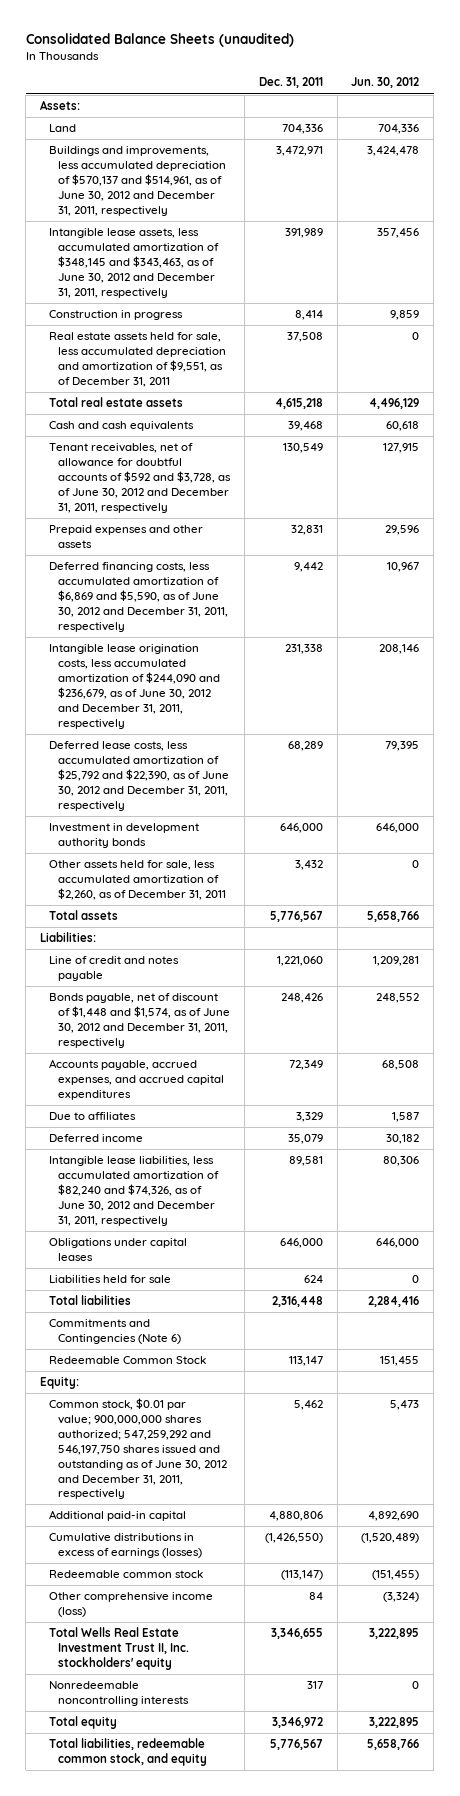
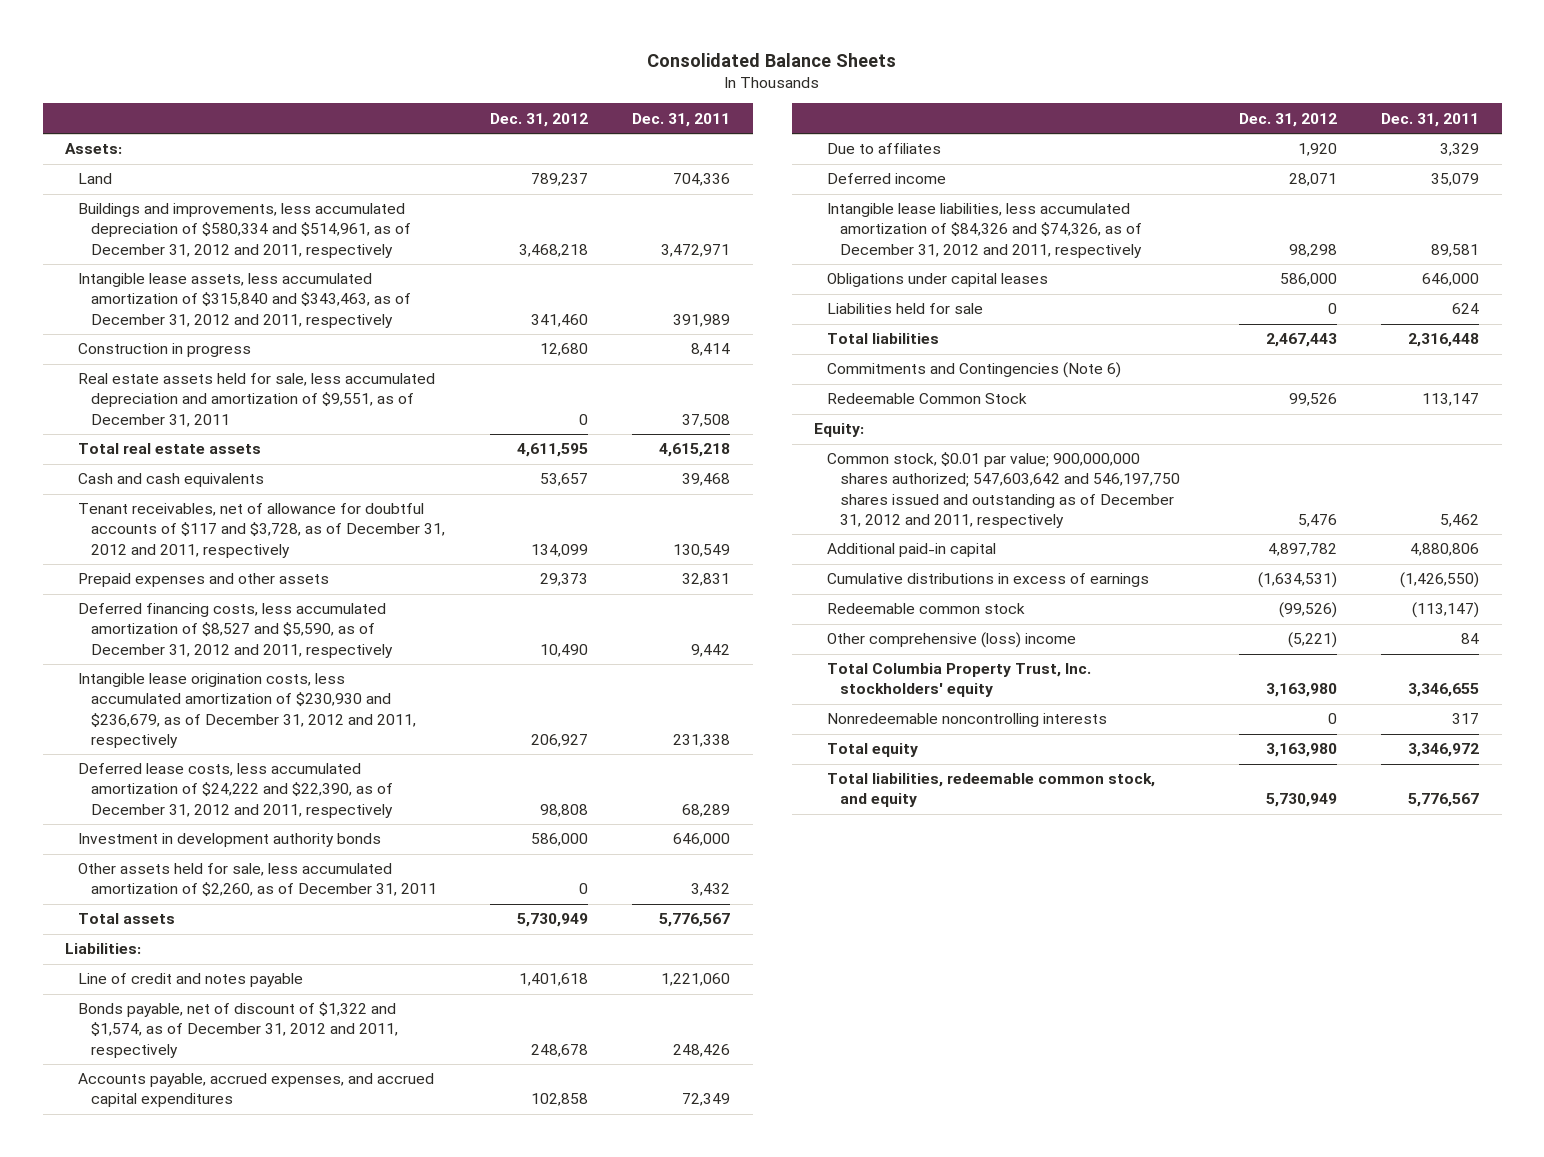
[25,32,294,47] Consolidated Balance Sheets (unaudited) -> [647,52,897,67] Consolidated Balance Sheets
[351,77,420,89] Jun. 30, 2012 -> none
none -> [489,112,588,127] Dec. 31, 2012
[49,146,227,216] Buildings and improvements, less accumulated depreciation of $570,137 and $514,961, as of June 30, 2012 and December 31, 2011, respectively -> [77,203,411,258] Buildings and improvements, less accumulated depreciation of $580,334 and $514,961, as of December 31, 2012 and 2011, respectively
[49,228,220,298] Intangible lease assets, less accumulated amortization of $348,145 and $343,463, as of June 30, 2012 and December 31, 2011, respectively -> [77,273,411,328] Intangible lease assets, less accumulated amortization of $315,840 and $343,463, as of December 31, 2012 and 2011, respectively
[49,443,232,513] Tenant receivables, net of allowance for doubtful accounts of $592 and $3,728, as of June 30, 2012 and December 31, 2011, respectively -> [77,503,445,558] Tenant receivables, net of allowance for doubtful accounts of $117 and $3,728, as of December 31, 2012 and 2011, respectively
[49,562,229,632] Deferred financing costs, less accumulated amortization of $6,869 and $5,590, as of June 30, 2012 and December 31, 2011, respectively -> [77,603,393,658] Deferred financing costs, less accumulated amortization of $8,527 and $5,590, as of December 31, 2012 and 2011, respectively
[49,644,221,729] Intangible lease origination costs, less accumulated amortization of $244,090 and $236,679, as of June 30, 2012 and December 31, 2011, respectively -> [77,673,416,748] Intangible lease origination costs, less accumulated amortization of $230,930 and $236,679, as of December 31, 2012 and 2011, respectively
[49,741,230,811] Deferred lease costs, less accumulated amortization of $25,792 and $22,390, as of June 30, 2012 and December 31, 2011, respectively -> [77,763,393,818] Deferred lease costs, less accumulated amortization of $24,222 and $22,390, as of December 31, 2012 and 2011, respectively
[49,993,231,1048] Bonds payable, net of discount of $1,448 and $1,574, as of June 30, 2012 and December 31, 2011, respectively -> [77,1002,398,1058] Bonds payable, net of discount of $1,322 and $1,574, as of December 31, 2012 and 2011, respectively
[49,1156,220,1226] Intangible lease liabilities, less accumulated amortization of $82,240 and $74,326, as of June 30, 2012 and December 31, 2011, respectively -> [826,203,1142,258] Intangible lease liabilities, less accumulated amortization of $84,326 and $74,326, as of December 31, 2012 and 2011, respectively
[49,1398,228,1500] Common stock, $0.01 par value; 900,000,000 shares authorized; 547,259,292 and 546,197,750 shares issued and outstanding as of June 30, 2012 and December 31, 2011, respectively -> [826,452,1180,528] Common stock, $0.01 par value; 900,000,000 shares authorized; 547,603,642 and 546,197,750 shares issued and outstanding as of December 31, 2012 and 2011, respectively
[49,1533,203,1559] Cumulative distributions in excess of earnings (losses) -> [826,573,1149,588] Cumulative distributions in excess of earnings
[49,1592,214,1618] Other comprehensive income (loss) -> [826,632,1076,649] Other comprehensive (loss) income
[49,1627,190,1671] Total Wells Real Estate Investment Trust II, Inc. stockholders' equity -> [826,663,1091,698] Total Columbia Property Trust, Inc. stockholders' equity

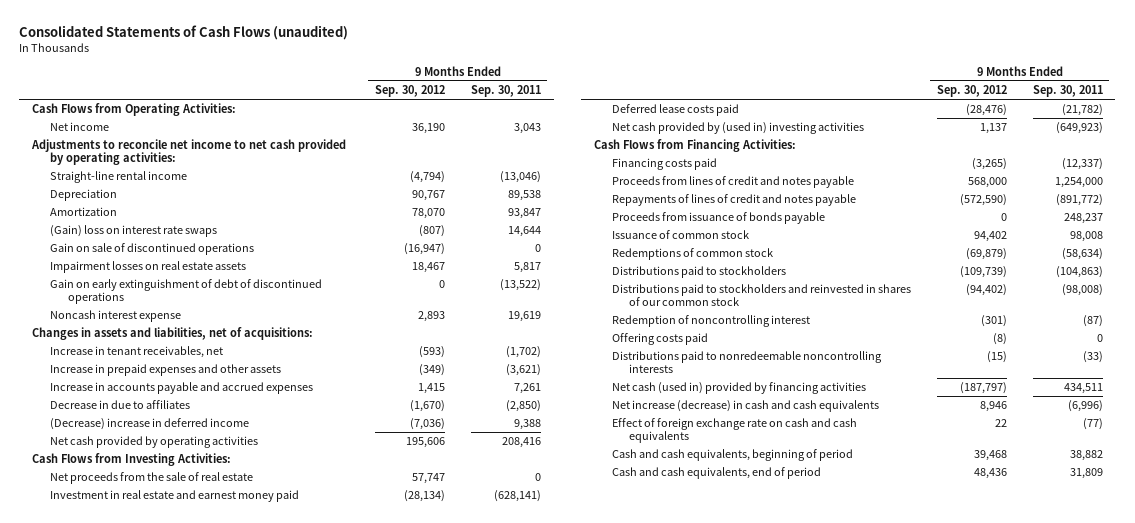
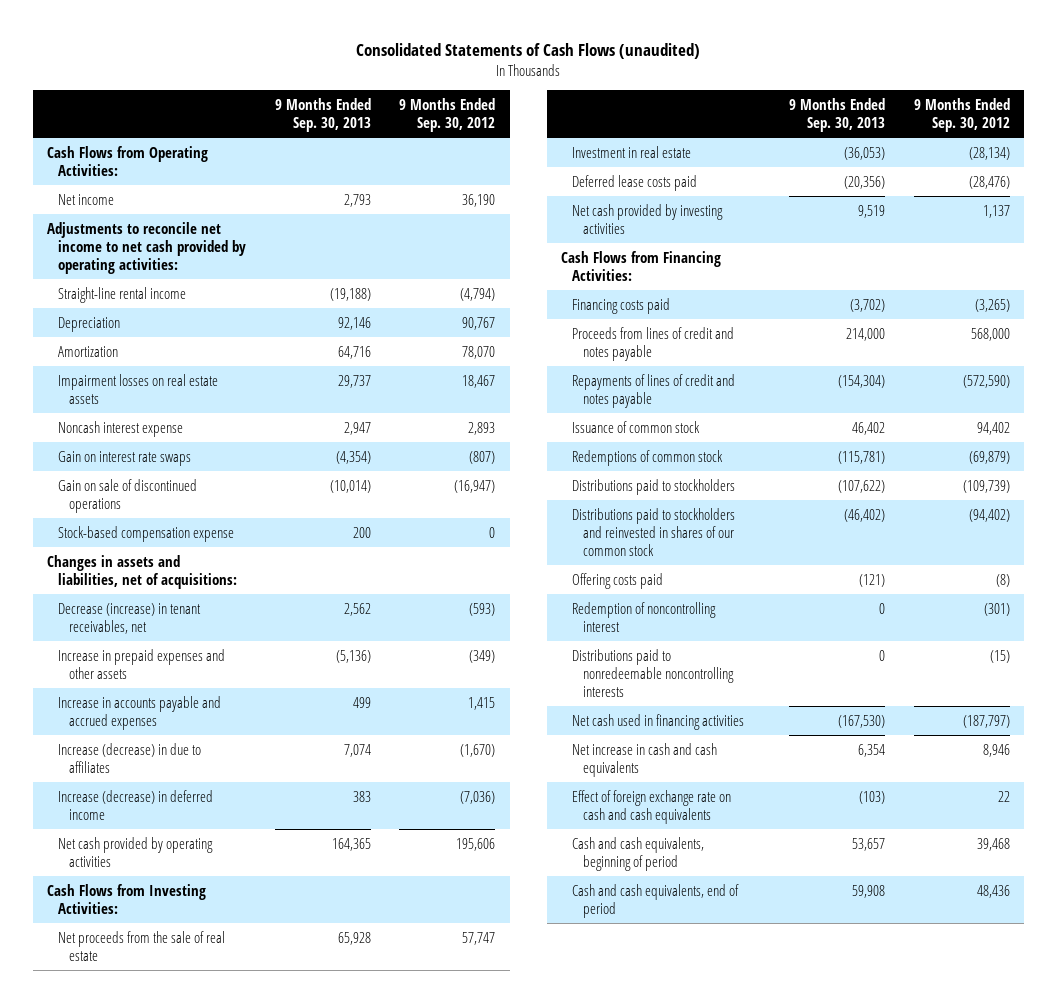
[470,85,541,98] Sep. 30, 2011 -> none
none -> [274,98,371,133] 9 Months Ended Sep. 30, 2013
[49,225,217,238] (Gain) loss on interest rate swaps -> none
[49,279,322,305] Gain on early extinguishment of debt of discontinued operations -> none
none -> [57,450,191,466] Gain on interest rate swaps
[49,243,254,256] Gain on sale of discontinued operations -> [57,478,197,513] Gain on sale of discontinued operations
none -> [57,525,234,542] Stock-based compensation expense
[49,346,223,359] Increase in tenant receivables, net -> [57,602,201,634] Decrease (increase) in tenant receivables, net
[49,400,190,410] Decrease in due to affiliates -> [57,742,201,773] Increase (decrease) in due to affiliates
[49,418,249,431] (Decrease) increase in deferred income -> [57,789,213,820] Increase (decrease) in deferred income
[49,490,299,503] Investment in real estate and earnest money paid -> [572,145,692,158] Investment in real estate
[611,122,864,135] Net cash provided by (used in) investing activities -> [572,203,724,234] Net cash provided by investing activities
[611,212,825,225] Proceeds from issuance of bonds payable -> none
[611,315,810,328] Redemption of noncontrolling interest -> [572,601,717,632] Redemption of noncontrolling interest
[611,382,866,395] Net cash (used in) provided by financing activities -> [572,713,745,730] Net cash used in financing activities
[611,400,879,413] Net increase (decrease) in cash and cash equivalents -> [572,742,718,777] Net increase in cash and cash equivalents

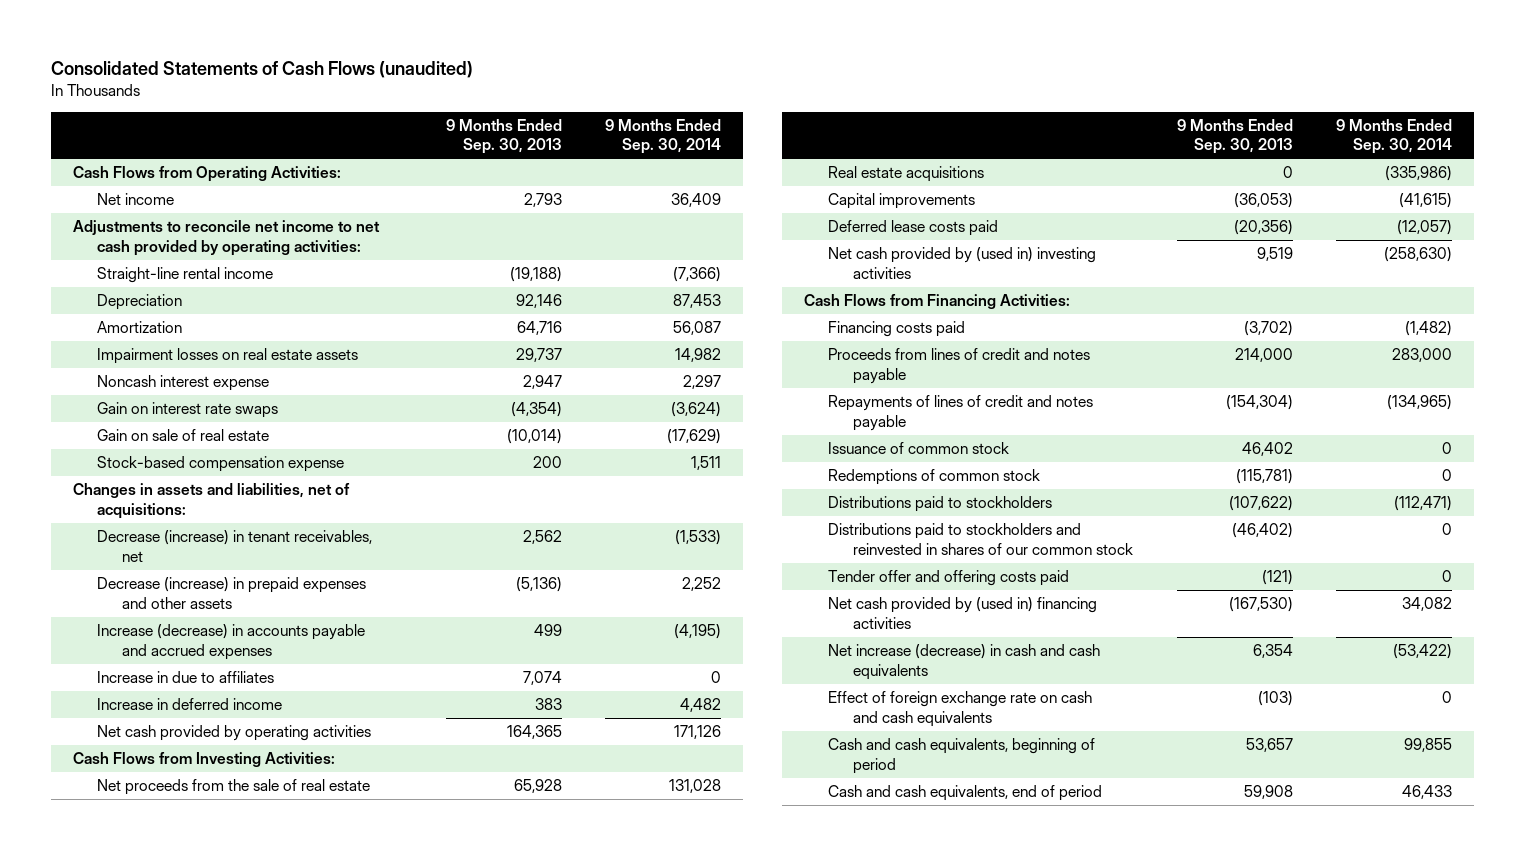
[399,98,496,133] 9 Months Ended Sep. 30, 2012 -> none
none -> [605,118,722,155] 9 Months Ended Sep. 30, 2014
[57,478,197,513] Gain on sale of discontinued operations -> [97,429,270,442] Gain on sale of real estate
[57,648,225,679] Increase in prepaid expenses and other assets -> [97,577,367,609] Decrease (increase) in prepaid expenses and other assets
[57,695,221,730] Increase in accounts payable and accrued expenses -> [97,624,366,660] Increase (decrease) in accounts payable and accrued expenses
[57,742,201,773] Increase (decrease) in due to affiliates -> [97,671,275,684] Increase in due to affiliates
[57,789,213,820] Increase (decrease) in deferred income -> [97,698,283,711] Increase in deferred income
none -> [828,166,985,183] Real estate acquisitions
[572,145,692,158] Investment in real estate -> [828,193,976,210] Capital improvements
[572,203,724,234] Net cash provided by investing activities -> [828,247,1097,279] Net cash provided by (used in) investing activities
[572,601,717,632] Redemption of noncontrolling interest -> none
[572,648,735,698] Distributions paid to nonredeemable noncontrolling interests -> none
[572,572,664,589] Offering costs paid -> [828,570,1070,587] Tender offer and offering costs paid
[572,713,745,730] Net cash used in financing activities -> [828,597,1098,629] Net cash provided by (used in) financing activities
[572,742,718,777] Net increase in cash and cash equivalents -> [828,644,1101,680] Net increase (decrease) in cash and cash equivalents

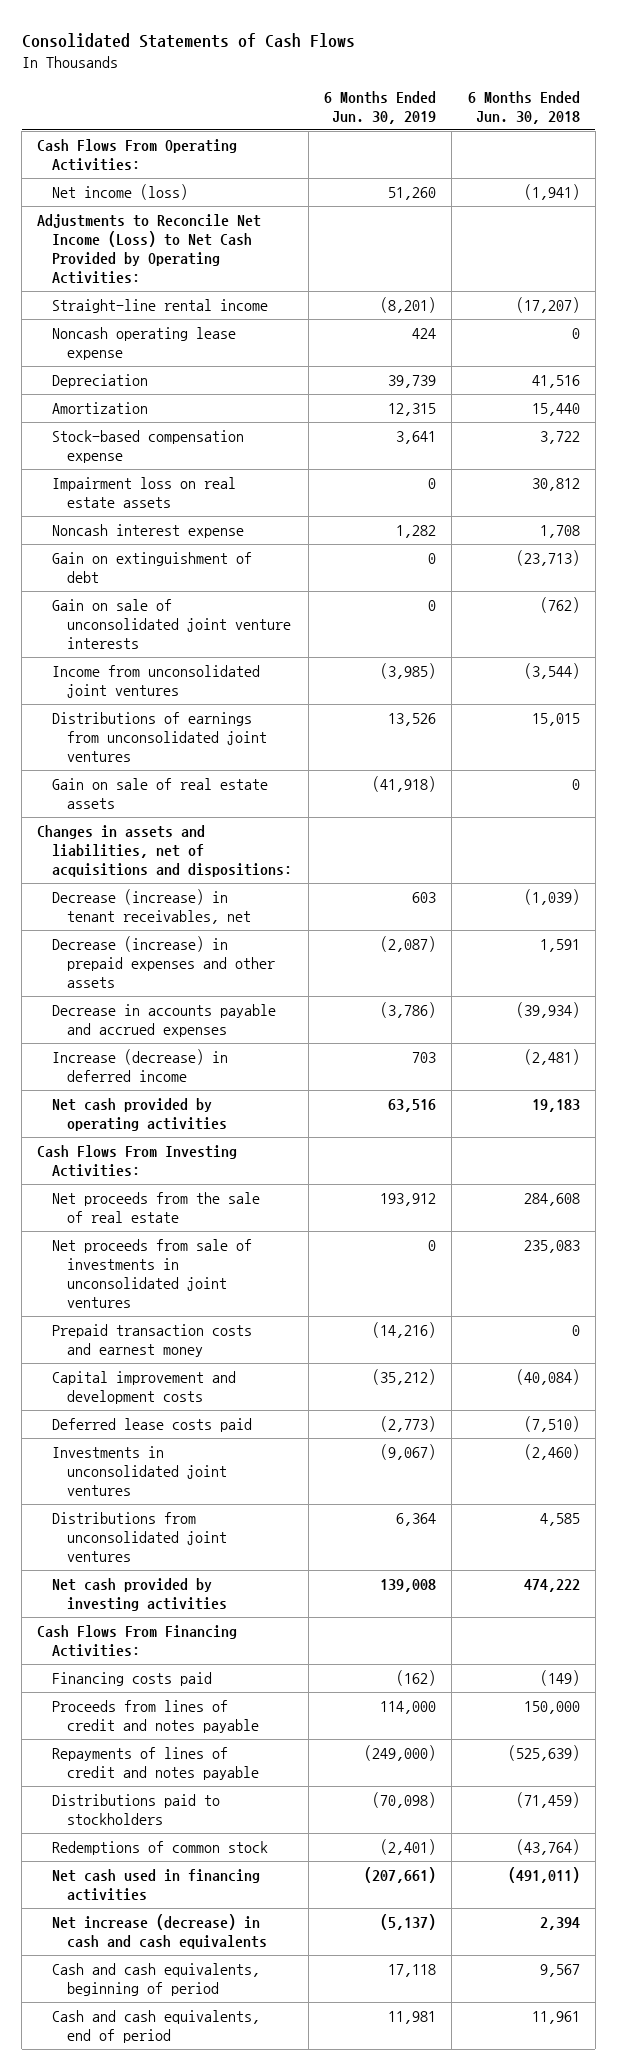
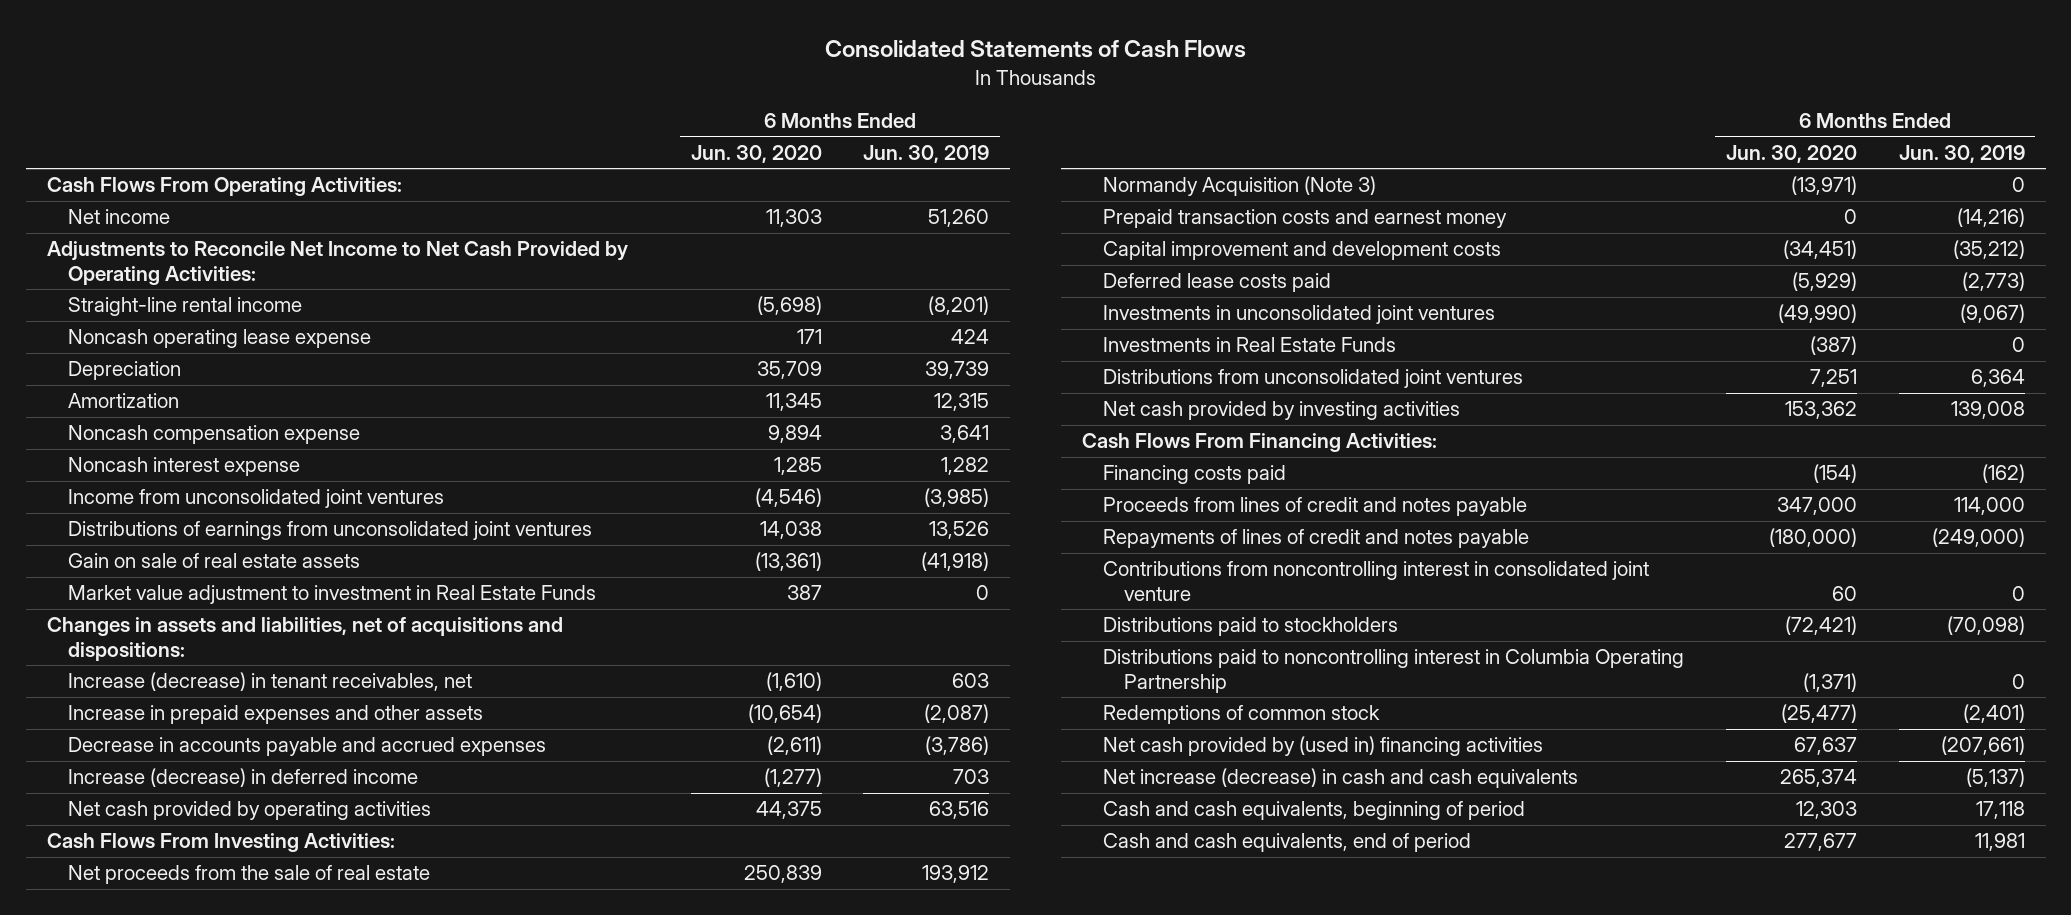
[467,90,580,124] 6 Months Ended Jun. 30, 2018 -> none
none -> [690,144,822,163] Jun. 30, 2020
[52,183,189,200] Net income (loss) -> [67,209,170,225] Net income
[37,213,262,285] Adjustments to Reconcile Net Income (Loss) to Net Cash Provided by Operating Activities: -> [46,241,628,286] Adjustments to Reconcile Net Income to Net Cash Provided by Operating Activities:
[52,476,237,509] Impairment loss on real estate assets -> none
[52,429,245,464] Stock-based compensation expense -> [67,425,360,445] Noncash compensation expense
[52,551,253,584] Gain on extinguishment of debt -> none
[52,598,292,650] Gain on sale of unconsolidated joint venture interests -> none
none -> [67,585,596,605] Market value adjustment to investment in Real Estate Funds
[52,888,252,925] Decrease (increase) in tenant receivables, net -> [67,672,472,692] Increase (decrease) in tenant receivables, net
[52,935,276,989] Decrease (increase) in prepaid expenses and other assets -> [67,705,483,725] Increase in prepaid expenses and other assets
[52,1238,253,1309] Net proceeds from sale of investments in unconsolidated joint ventures -> none
none -> [1102,176,1376,197] Normandy Acquisition (Note 3)
none -> [1102,337,1396,353] Investments in Real Estate Funds
none -> [1102,561,1649,602] Contributions from noncontrolling interest in consolidated joint venture
none -> [1102,649,1684,694] Distributions paid to noncontrolling interest in Columbia Operating Partnership
[52,1868,261,1902] Net cash used in financing activities -> [1102,736,1543,757] Net cash provided by (used in) financing activities

